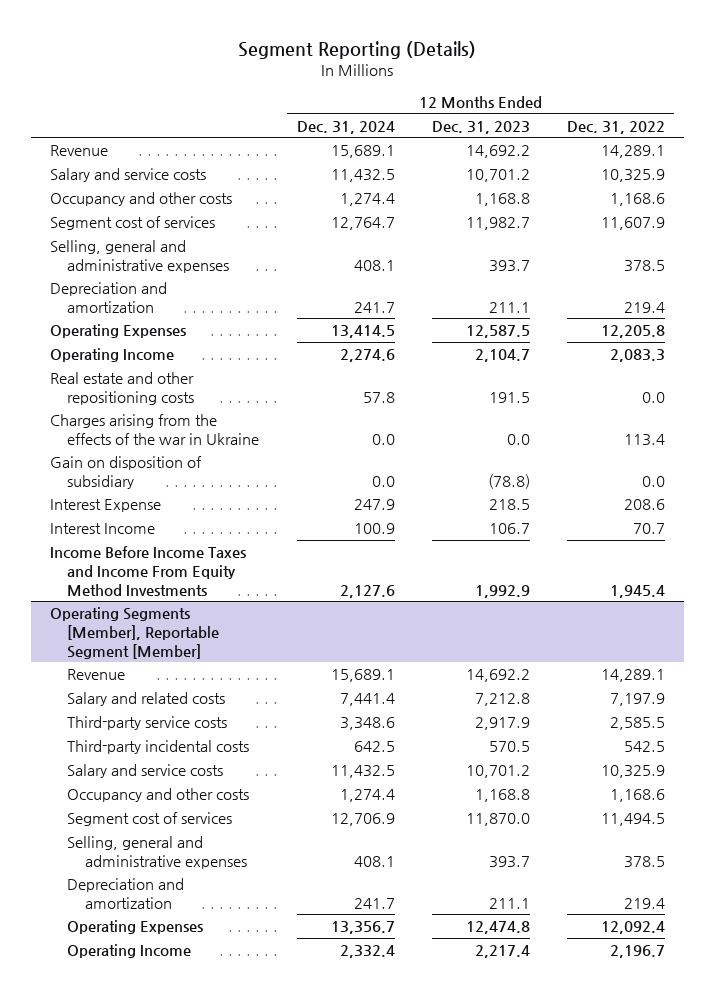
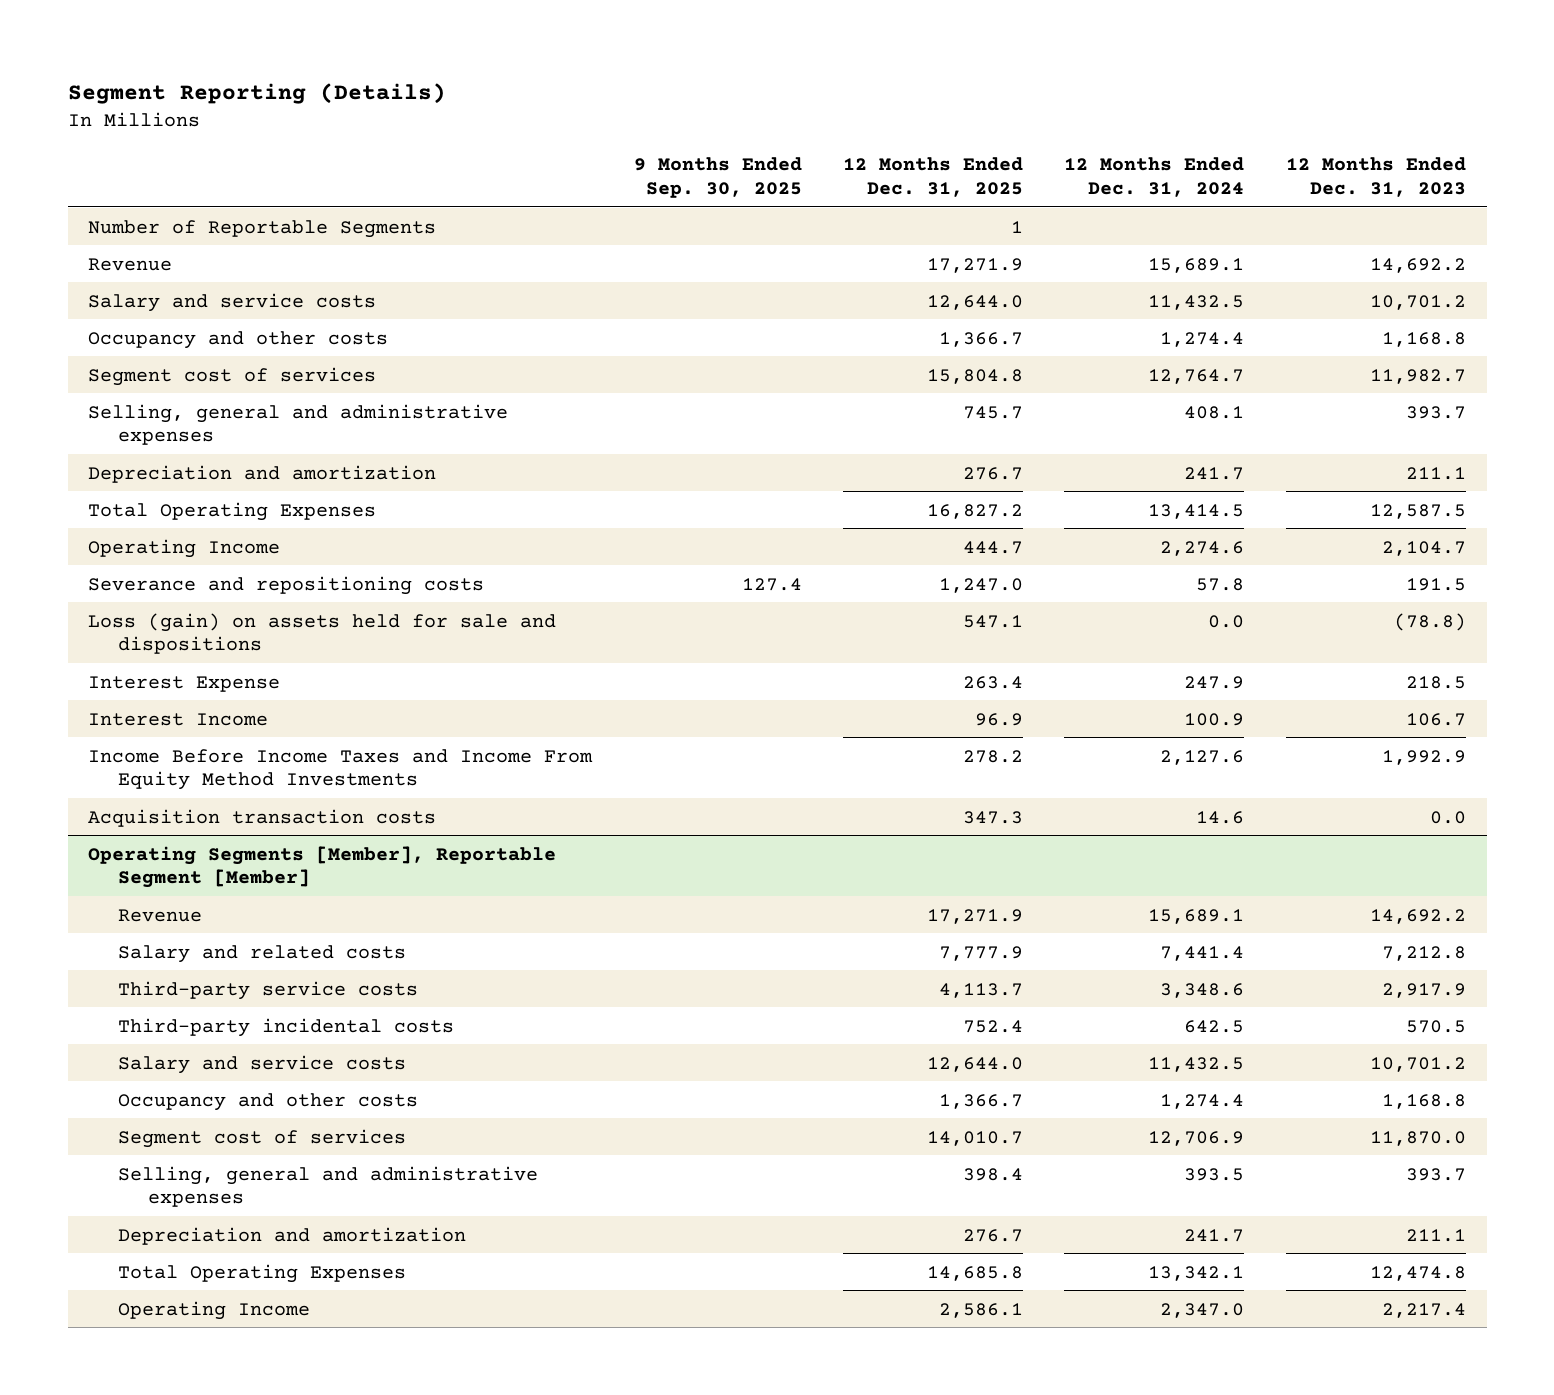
[567,120,666,134] Dec. 31, 2022 -> none
none -> [633,157,802,198] 9 Months Ended Sep. 30, 2025
none -> [843,157,1024,197] 12 Months Ended Dec. 31, 2025
none -> [88,219,437,238] Number of Reportable Segments
[49,324,186,339] Operating Expenses -> [88,501,377,521] Total Operating Expenses
[49,414,260,445] Charges arising from the effects of the war in Ukraine -> none
[49,372,195,405] Real estate and other repositioning costs -> [88,575,485,595] Severance and repositioning costs
[49,456,202,489] Gain on disposition of subsidiary -> [88,612,557,654] Loss (gain) on assets held for sale and dispositions
none -> [88,808,437,827] Acquisition transaction costs
[353,855,395,867] 408.1 -> [1184,1167,1245,1181] 393.5
[67,920,204,935] Operating Expenses -> [118,1263,407,1283] Total Operating Expenses
[330,921,395,935] 13,356.7 -> [1148,1265,1245,1281] 13,342.1
[339,945,395,959] 2,332.4 -> [1160,1302,1245,1318] 2,347.0

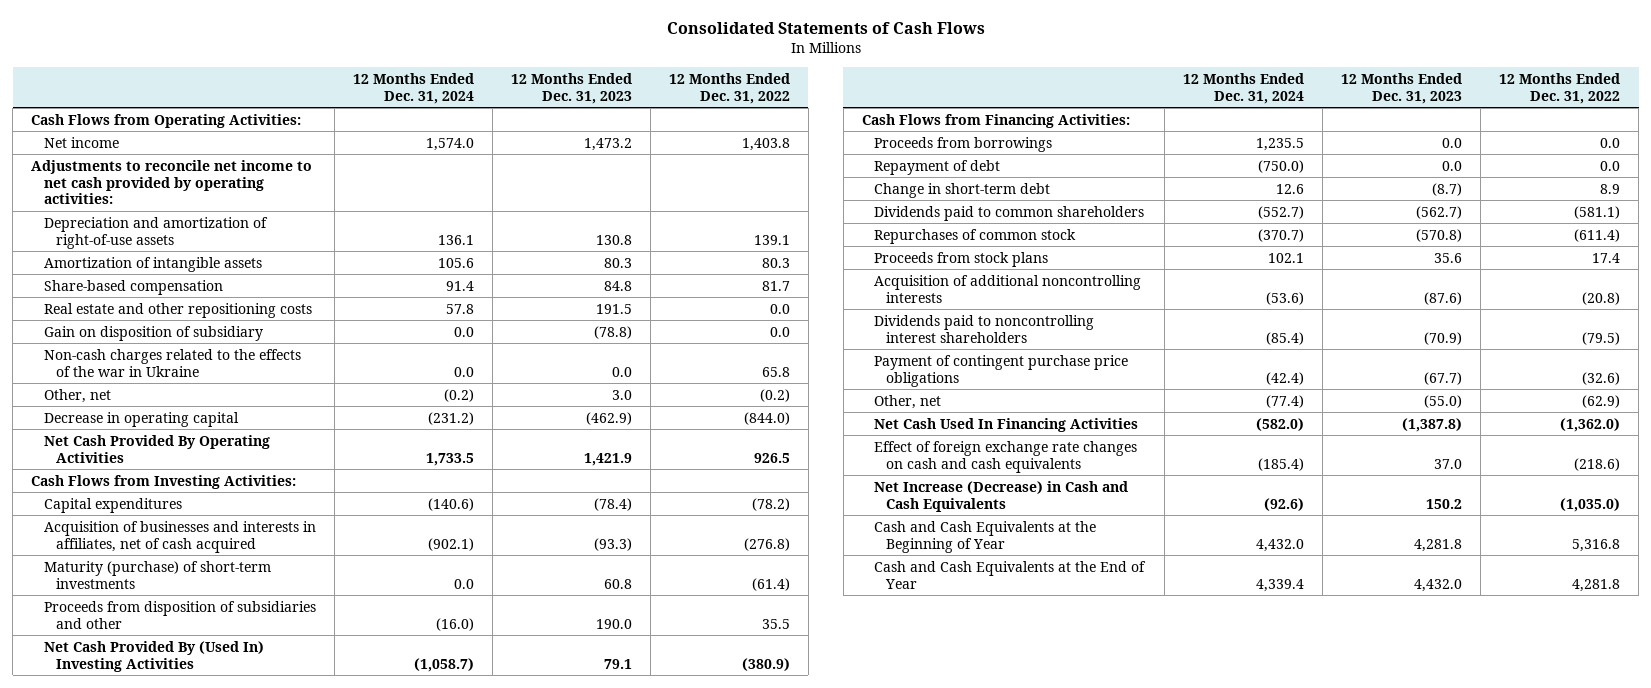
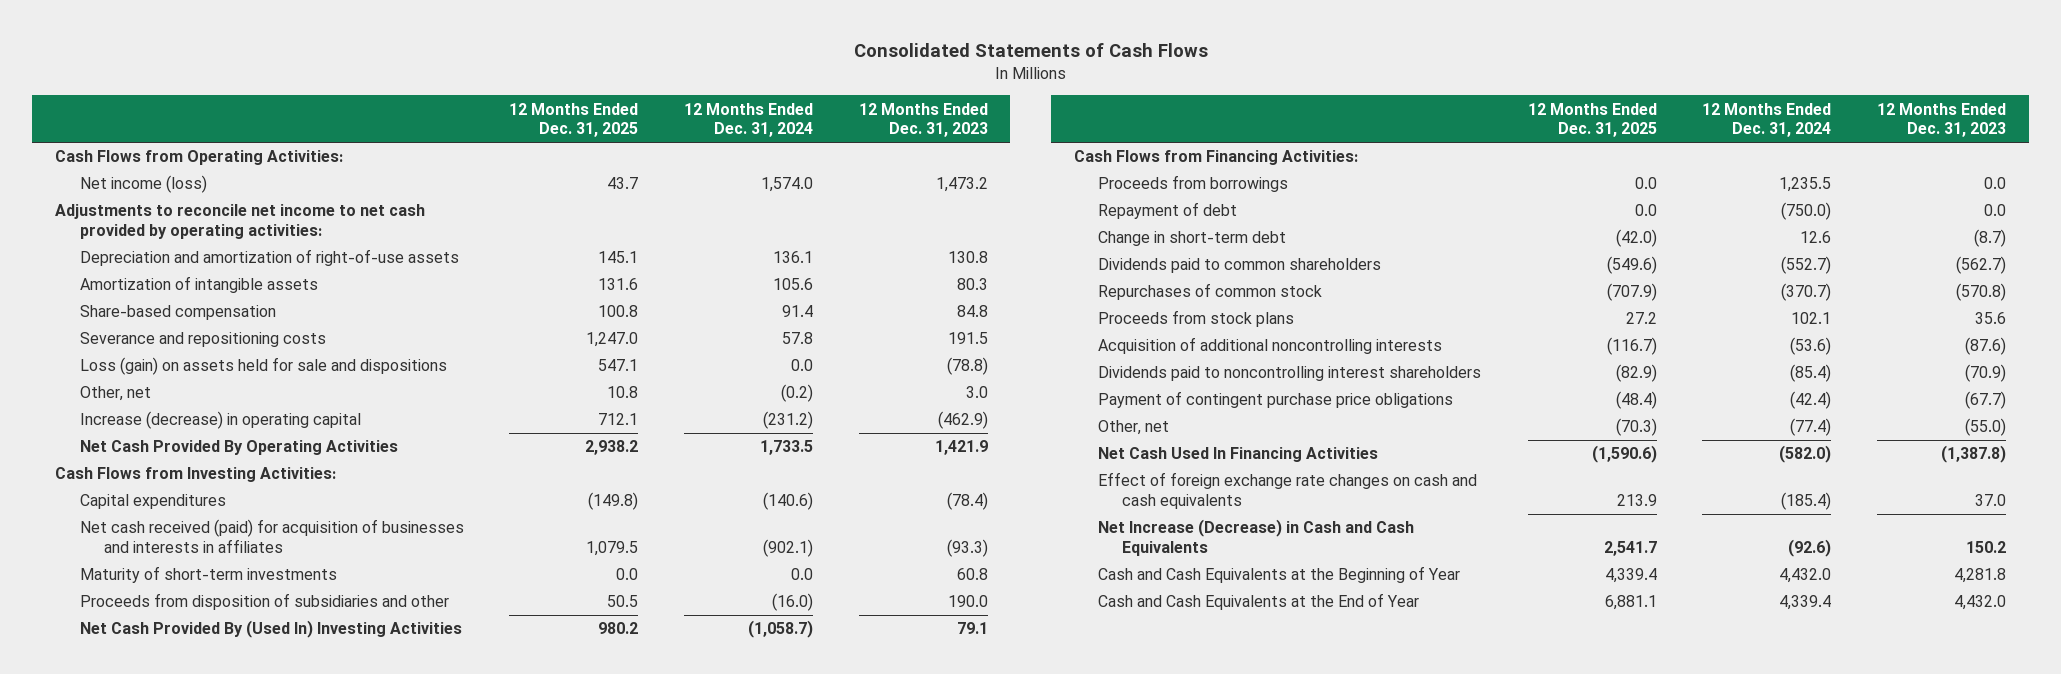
[668,72,790,104] 12 Months Ended Dec. 31, 2022 -> none
none -> [509,102,639,138] 12 Months Ended Dec. 31, 2025
[43,136,119,148] Net income -> [79,175,207,194] Net income (loss)
[43,348,301,377] Non-cash charges related to the effects of the war in Ukraine -> none
[43,302,312,318] Real estate and other repositioning costs -> [79,332,326,348] Severance and repositioning costs
[43,325,263,341] Gain on disposition of subsidiary -> [79,357,447,376] Loss (gain) on assets held for sale and dispositions
[43,411,239,427] Decrease in operating capital -> [79,411,361,430] Increase (decrease) in operating capital
[43,520,316,553] Acquisition of businesses and interests in affiliates, net of cash acquired -> [79,519,464,554] Net cash received (paid) for acquisition of businesses and interests in affiliates
[43,560,271,589] Maturity (purchase) of short-term investments -> [79,566,337,584] Maturity of short-term investments

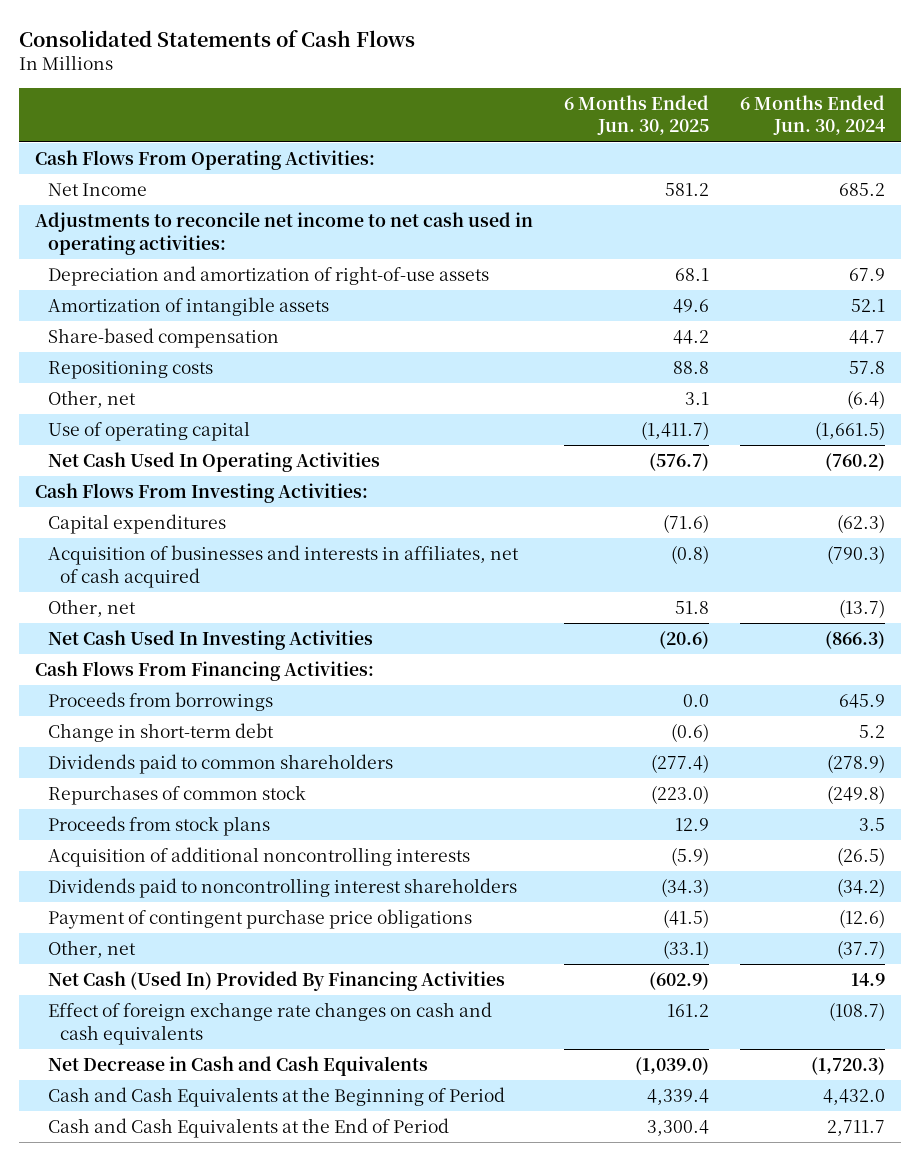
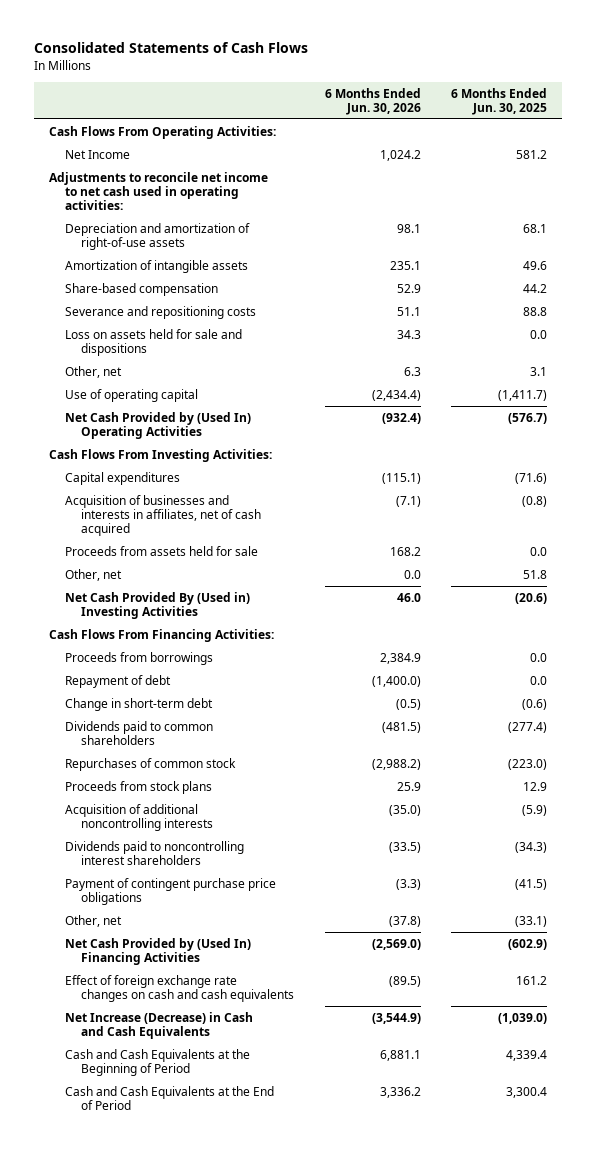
[740,94,886,136] 6 Months Ended Jun. 30, 2024 -> none
none -> [324,87,421,115] 6 Months Ended Jun. 30, 2026
[47,361,213,380] Repositioning costs -> [65,305,257,319] Severance and repositioning costs
none -> [65,328,243,356] Loss on assets held for sale and dispositions
[47,452,380,473] Net Cash Used In Operating Activities -> [65,411,252,439] Net Cash Provided by (Used In) Operating Activities
none -> [65,545,259,556] Proceeds from assets held for sale
[47,630,373,651] Net Cash Used In Investing Activities -> [65,591,251,619] Net Cash Provided By (Used in) Investing Activities
none -> [65,674,172,688] Repayment of debt
[47,971,505,992] Net Cash (Used In) Provided By Financing Activities -> [65,937,252,965] Net Cash Provided by (Used In) Financing Activities
[47,1056,428,1077] Net Decrease in Cash and Cash Equivalents -> [65,1011,254,1039] Net Increase (Decrease) in Cash and Cash Equivalents

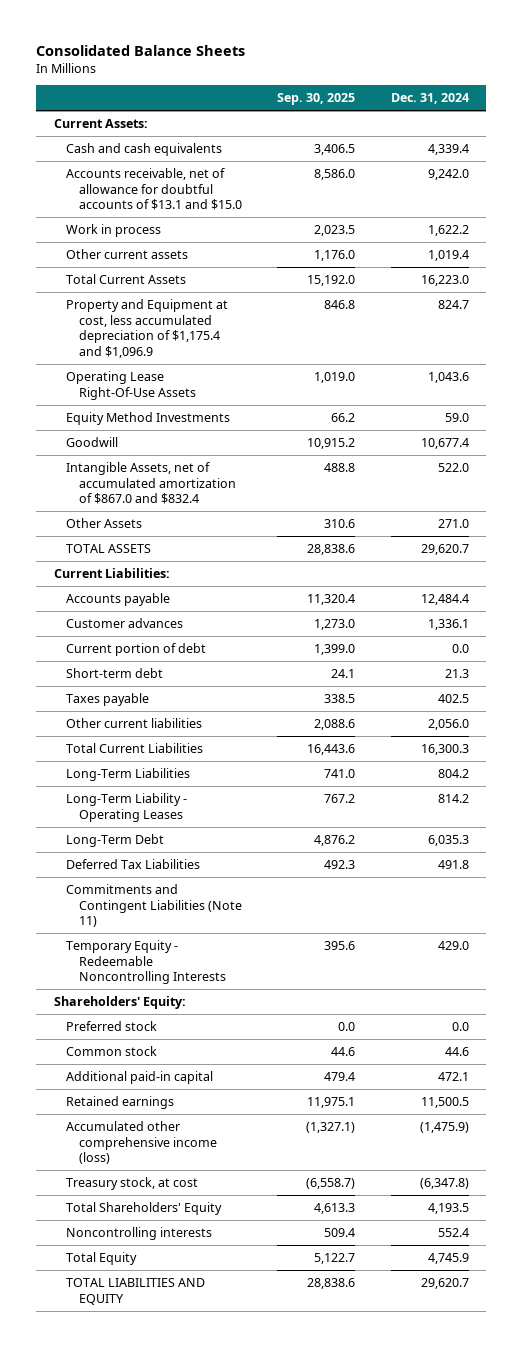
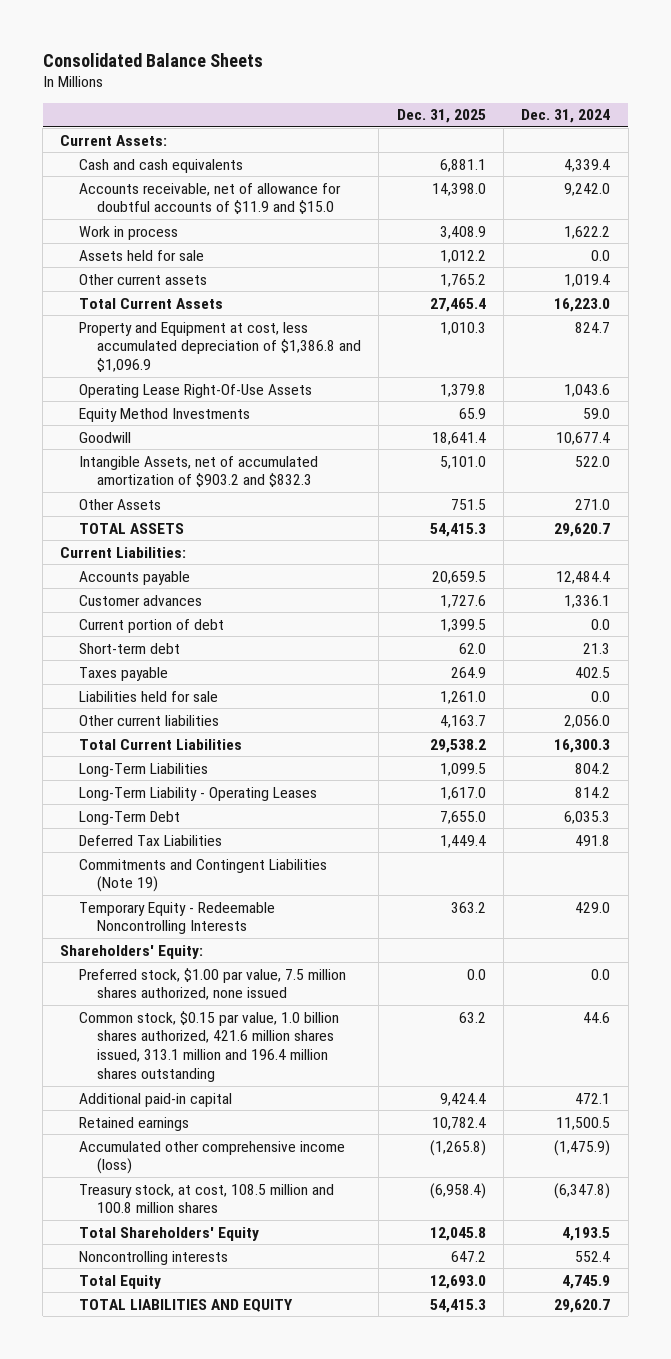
[277,93,356,106] Sep. 30, 2025 -> none
none -> [396,109,486,124] Dec. 31, 2025
[66,168,242,211] Accounts receivable, net of allowance for doubtful accounts of $13.1 and $15.0 -> [78,182,341,215] Accounts receivable, net of allowance for doubtful accounts of $11.9 and $15.0
none -> [78,249,204,261] Assets held for sale
[66,299,229,358] Property and Equipment at cost, less accumulated depreciation of $1,175.4 and $1,096.9 -> [78,321,362,373] Property and Equipment at cost, less accumulated depreciation of $1,386.8 and $1,096.9
[66,462,236,505] Intangible Assets, net of accumulated amortization of $867.0 and $832.4 -> [78,455,318,488] Intangible Assets, net of accumulated amortization of $903.2 and $832.3
none -> [78,690,218,702] Liabilities held for sale
[66,884,242,928] Commitments and Contingent Liabilities (Note 11) -> [78,858,327,893] Commitments and Contingent Liabilities (Note 19)
[66,1021,158,1032] Preferred stock -> [78,967,346,1001] Preferred stock, $1.00 par value, 7.5 million shares authorized, none issued
[66,1046,158,1057] Common stock -> [78,1010,339,1083] Common stock, $0.15 par value, 1.0 billion shares authorized, 421.6 million shares issued, 313.1 million and 196.4 million shares outstanding
[66,1177,199,1191] Treasury stock, at cost -> [78,1183,334,1214] Treasury stock, at cost, 108.5 million and 100.8 million shares

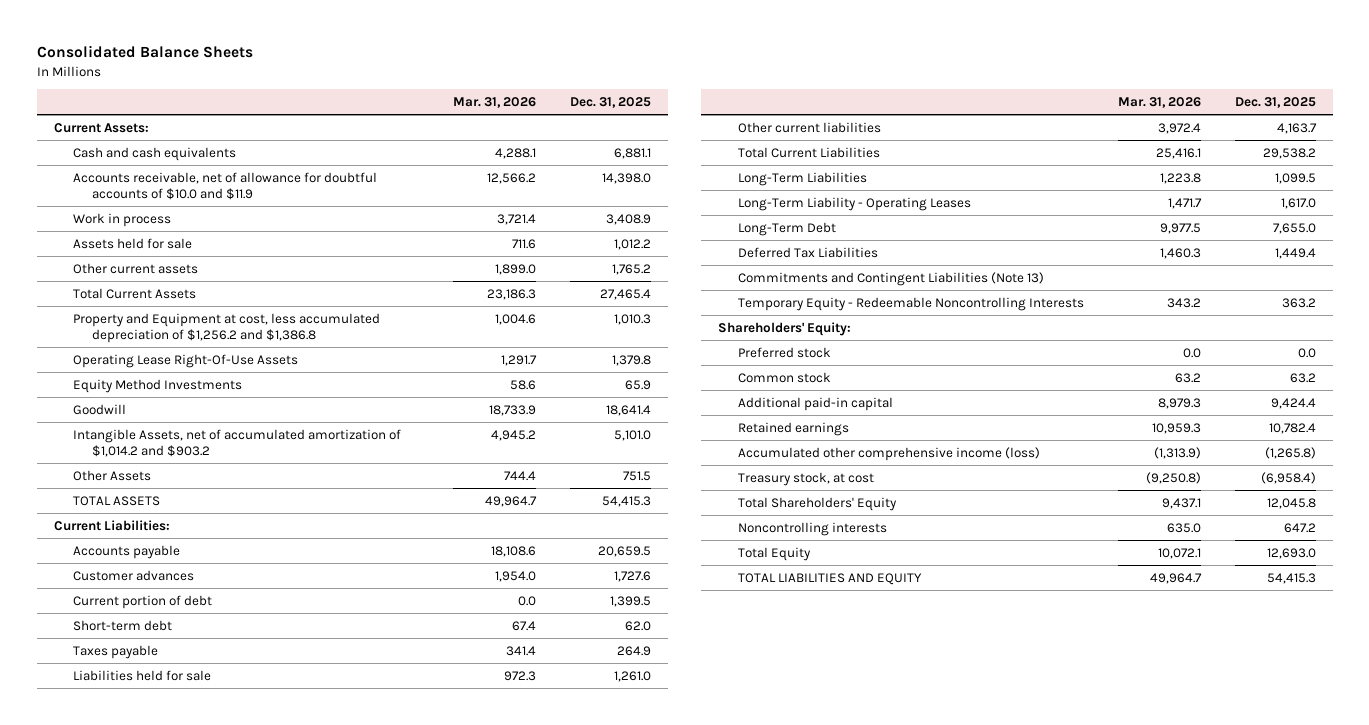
[521,109,611,124] Dec. 31, 2024 -> none
none -> [452,96,536,108] Mar. 31, 2026
[78,182,341,215] Accounts receivable, net of allowance for doubtful accounts of $11.9 and $15.0 -> [72,171,377,200] Accounts receivable, net of allowance for doubtful accounts of $10.0 and $11.9
[78,321,362,373] Property and Equipment at cost, less accumulated depreciation of $1,386.8 and $1,096.9 -> [72,312,380,343] Property and Equipment at cost, less accumulated depreciation of $1,256.2 and $1,386.8
[78,455,318,488] Intangible Assets, net of accumulated amortization of $903.2 and $832.3 -> [72,428,401,457] Intangible Assets, net of accumulated amortization of $1,014.2 and $903.2
[78,858,327,893] Commitments and Contingent Liabilities (Note 19) -> [737,271,1044,286] Commitments and Contingent Liabilities (Note 13)
[78,967,346,1001] Preferred stock, $1.00 par value, 7.5 million shares authorized, none issued -> [737,346,831,358] Preferred stock
[78,1010,339,1083] Common stock, $0.15 par value, 1.0 billion shares authorized, 421.6 million shares issued, 313.1 million and 196.4 million shares outstanding -> [737,371,831,383] Common stock
[78,1183,334,1214] Treasury stock, at cost, 108.5 million and 100.8 million shares -> [737,471,874,486] Treasury stock, at cost

